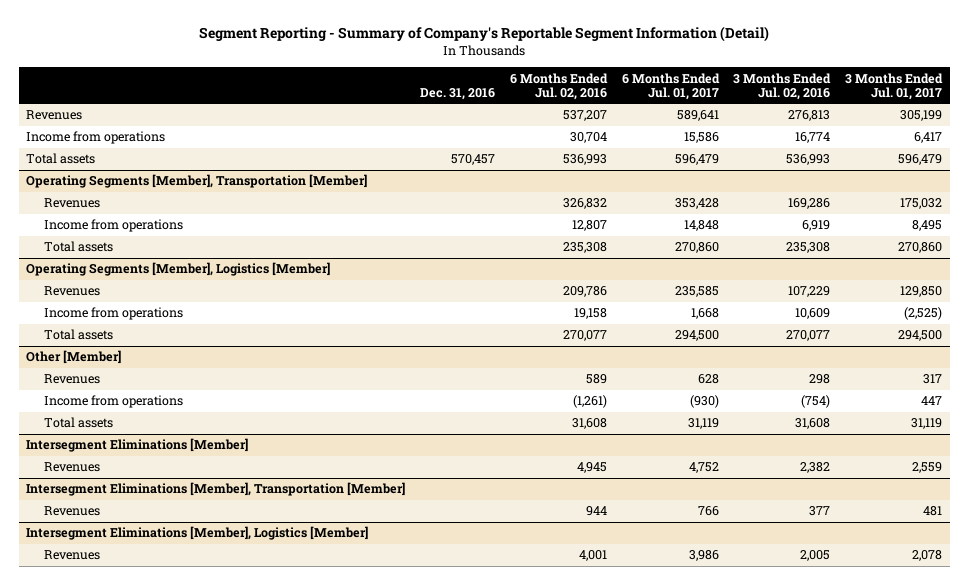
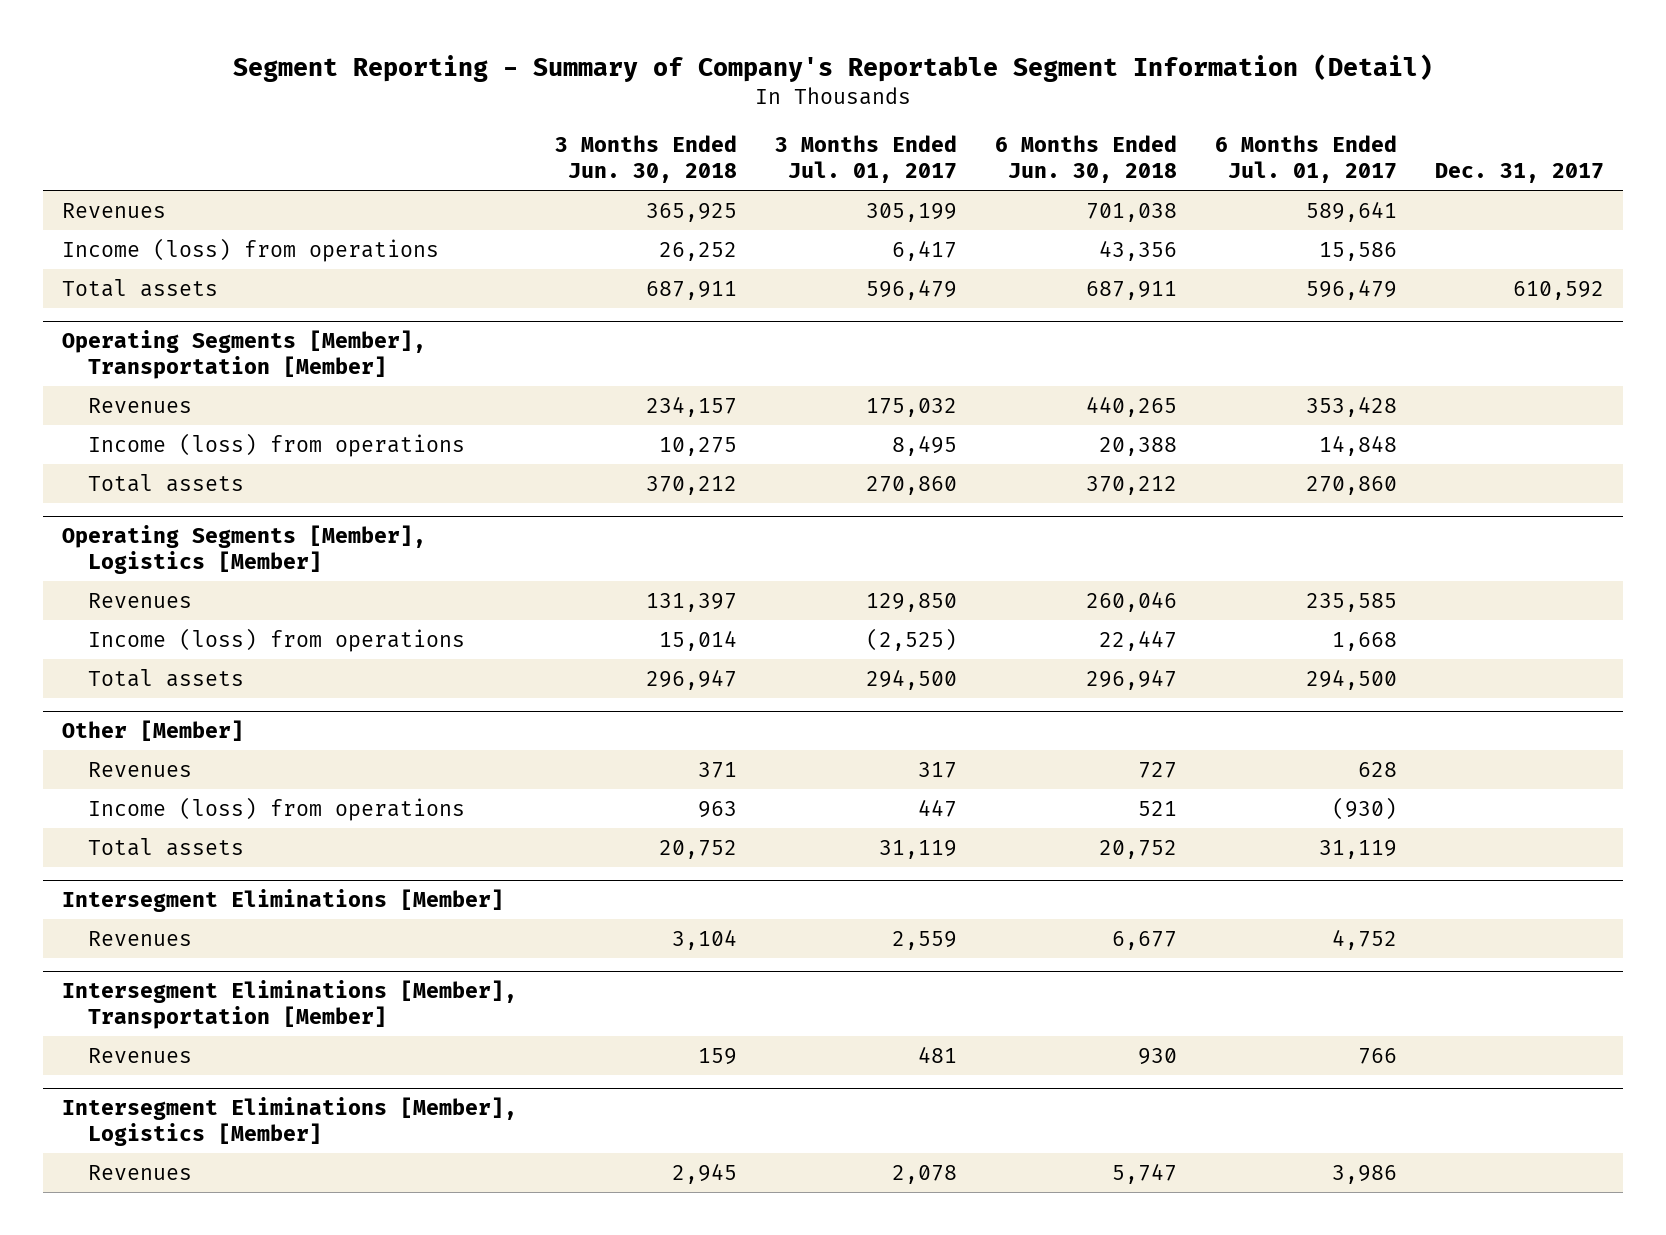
[420,88,496,101] Dec. 31, 2016 -> none
[509,72,608,101] 6 Months Ended Jul. 02, 2016 -> none
[733,72,832,101] 3 Months Ended Jul. 02, 2016 -> none
none -> [554,135,737,184] 3 Months Ended Jun. 30, 2018
none -> [994,135,1177,184] 6 Months Ended Jun. 30, 2018
none -> [1434,163,1604,184] Dec. 31, 2017
[26,131,166,145] Income from operations -> [61,237,439,262] Income (loss) from operations
[44,219,184,233] Income from operations -> [87,432,465,457] Income (loss) from operations
[44,307,184,321] Income from operations -> [87,627,465,652] Income (loss) from operations
[44,395,184,409] Income from operations -> [87,796,465,821] Income (loss) from operations

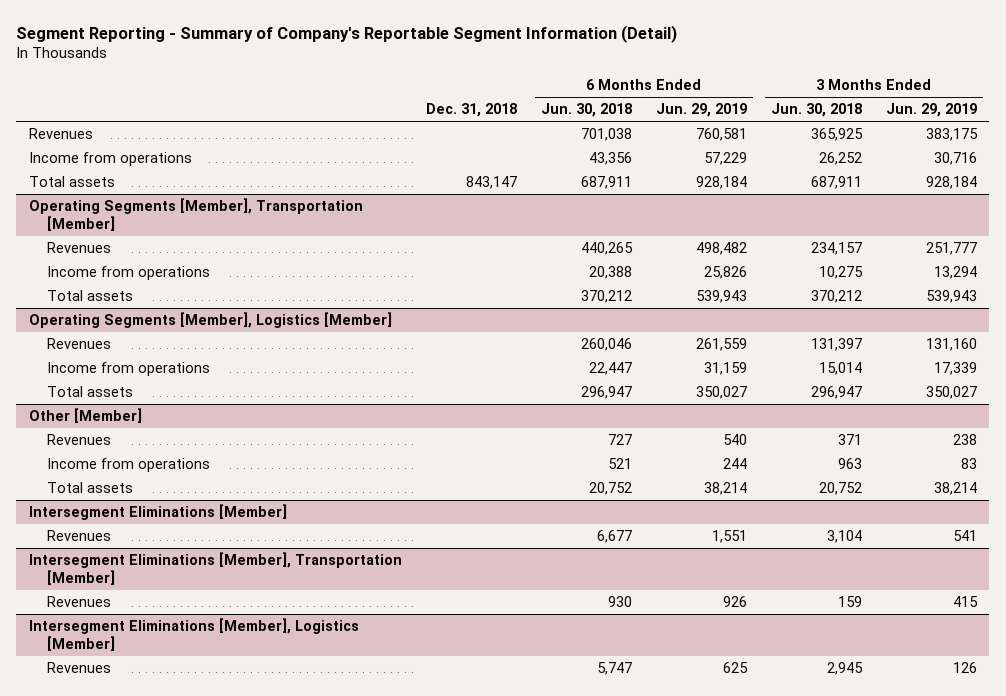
[774,135,957,184] 3 Months Ended Jul. 01, 2017 -> none
[1214,135,1397,184] 6 Months Ended Jul. 01, 2017 -> none
[1434,163,1604,184] Dec. 31, 2017 -> none
none -> [425,103,517,118] Dec. 31, 2018
none -> [656,103,748,118] Jun. 29, 2019
none -> [886,103,978,118] Jun. 29, 2019
[61,237,439,262] Income (loss) from operations -> [28,152,192,167] Income from operations
[87,432,465,457] Income (loss) from operations -> [46,266,210,281] Income from operations
[87,627,465,652] Income (loss) from operations -> [46,362,210,377] Income from operations
[87,796,465,821] Income (loss) from operations -> [46,458,210,473] Income from operations

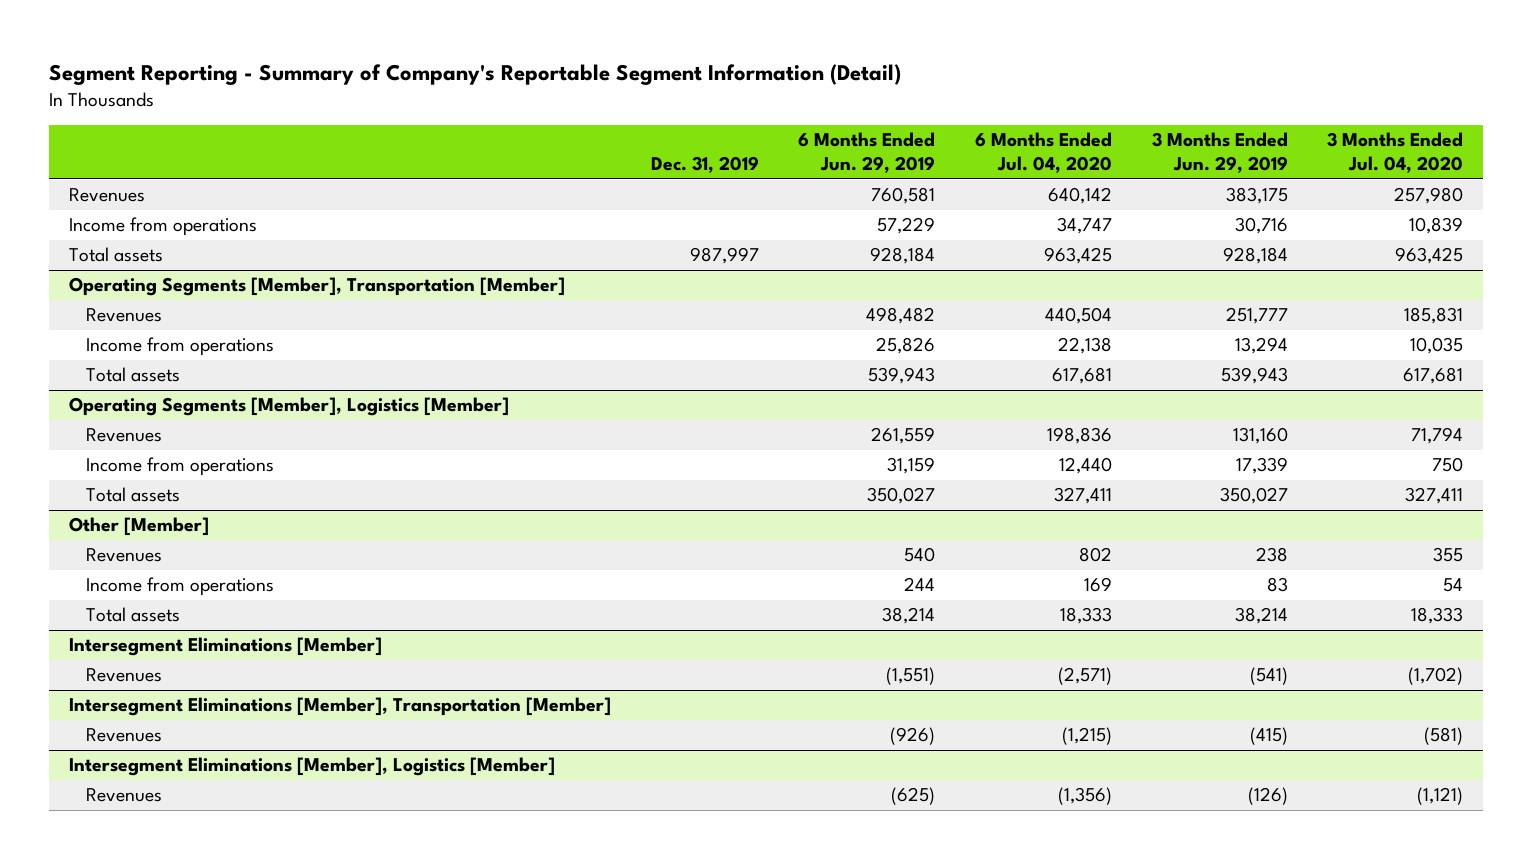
[425,103,517,118] Dec. 31, 2018 -> none
[540,103,632,118] Jun. 30, 2018 -> none
[771,103,863,118] Jun. 30, 2018 -> none
none -> [650,156,759,174] Dec. 31, 2019
none -> [974,132,1112,174] 6 Months Ended Jul. 04, 2020
none -> [1327,132,1464,174] 3 Months Ended Jul. 04, 2020
[712,530,748,544] 1,551 -> [886,667,936,686] (1,551)
[953,530,978,542] 541 -> [1249,667,1288,686] (541)
[723,596,748,608] 926 -> [890,727,936,746] (926)
[953,596,979,608] 415 -> [1249,727,1288,746] (415)
[723,662,749,674] 625 -> [891,787,936,806] (625)
[953,662,978,674] 126 -> [1247,787,1288,806] (126)

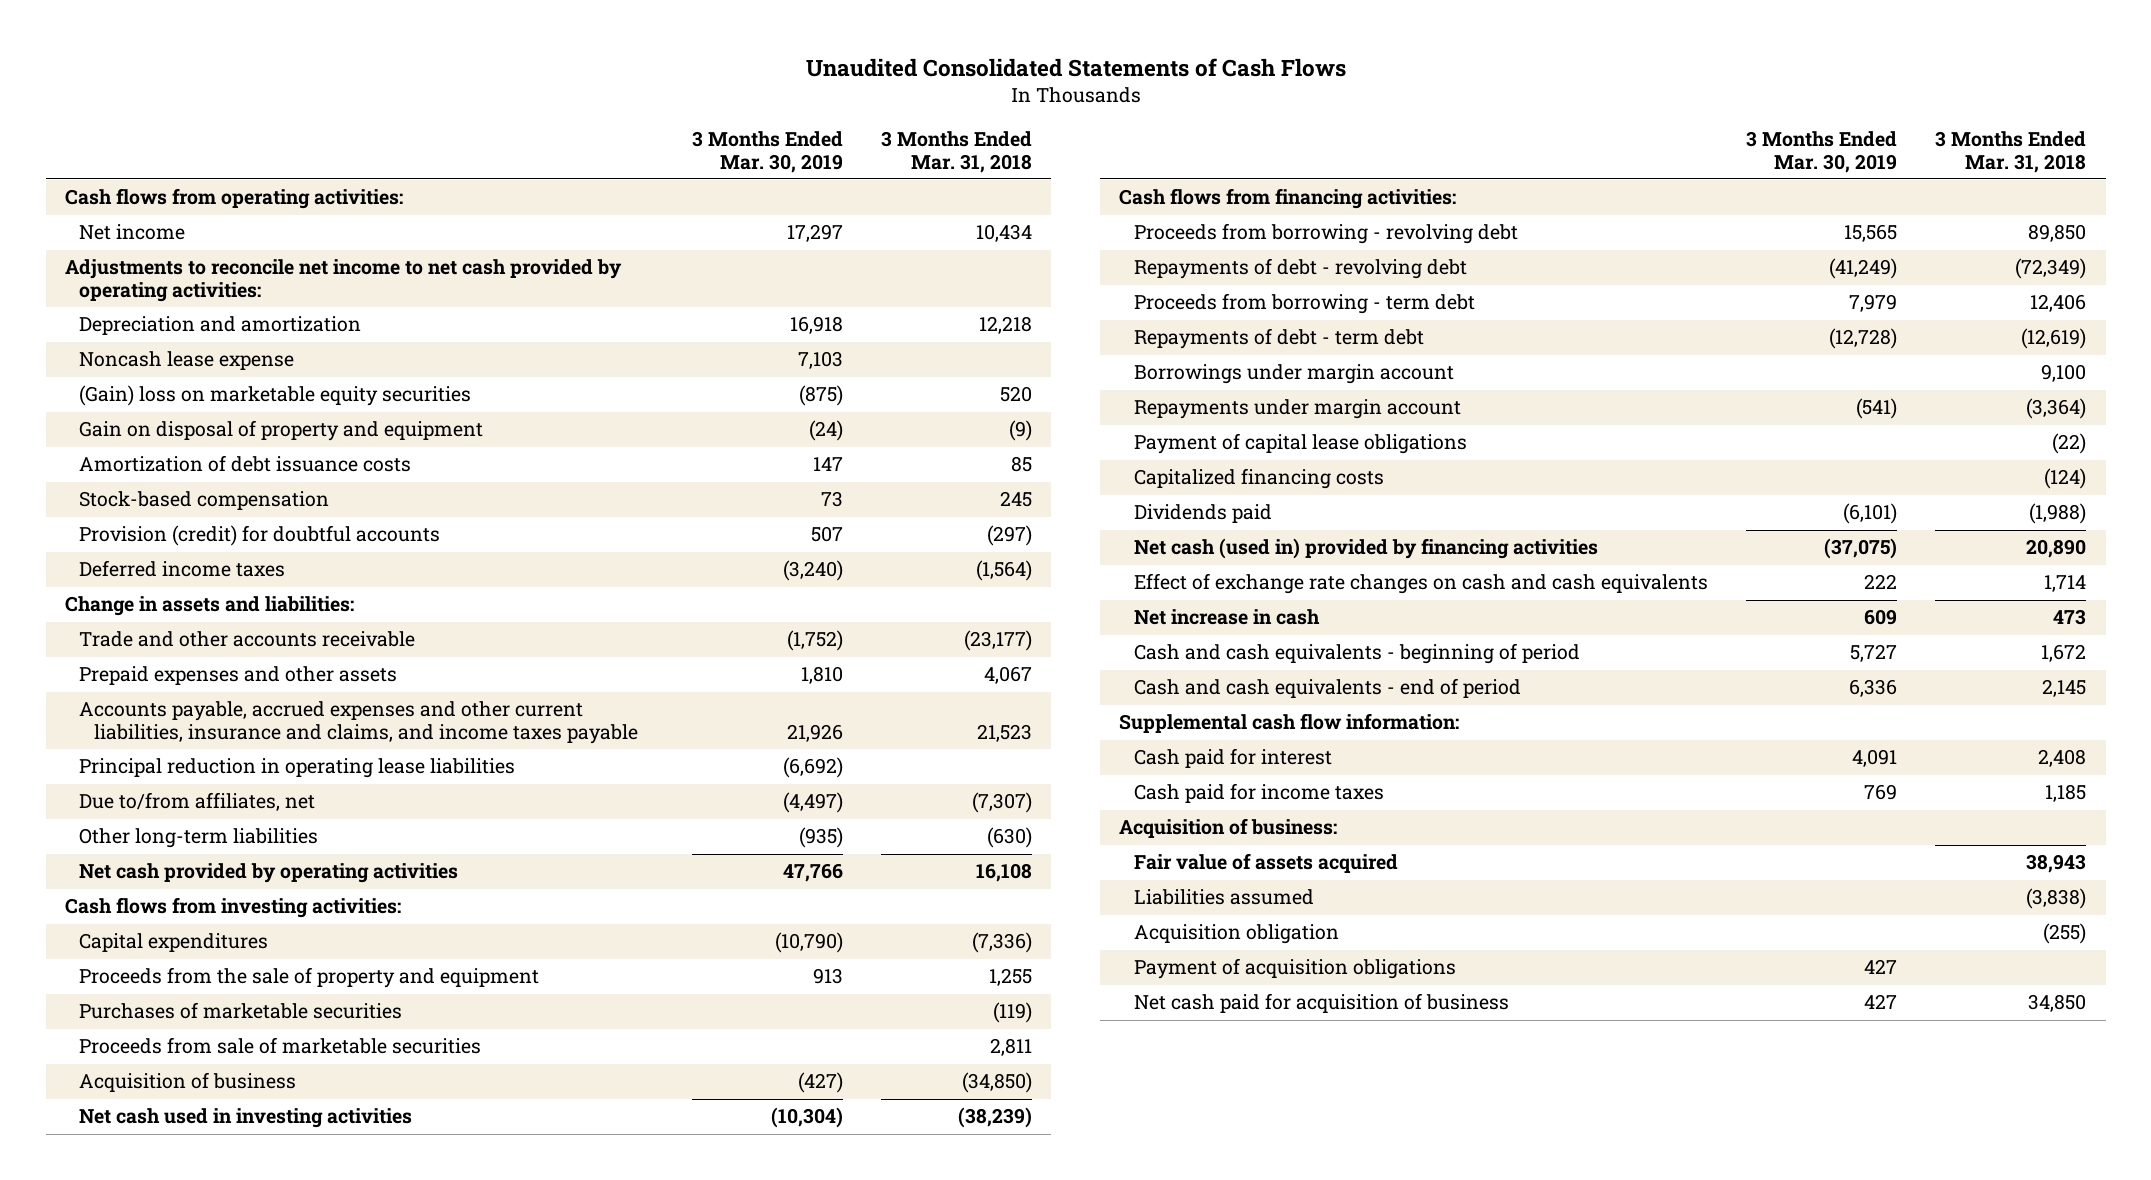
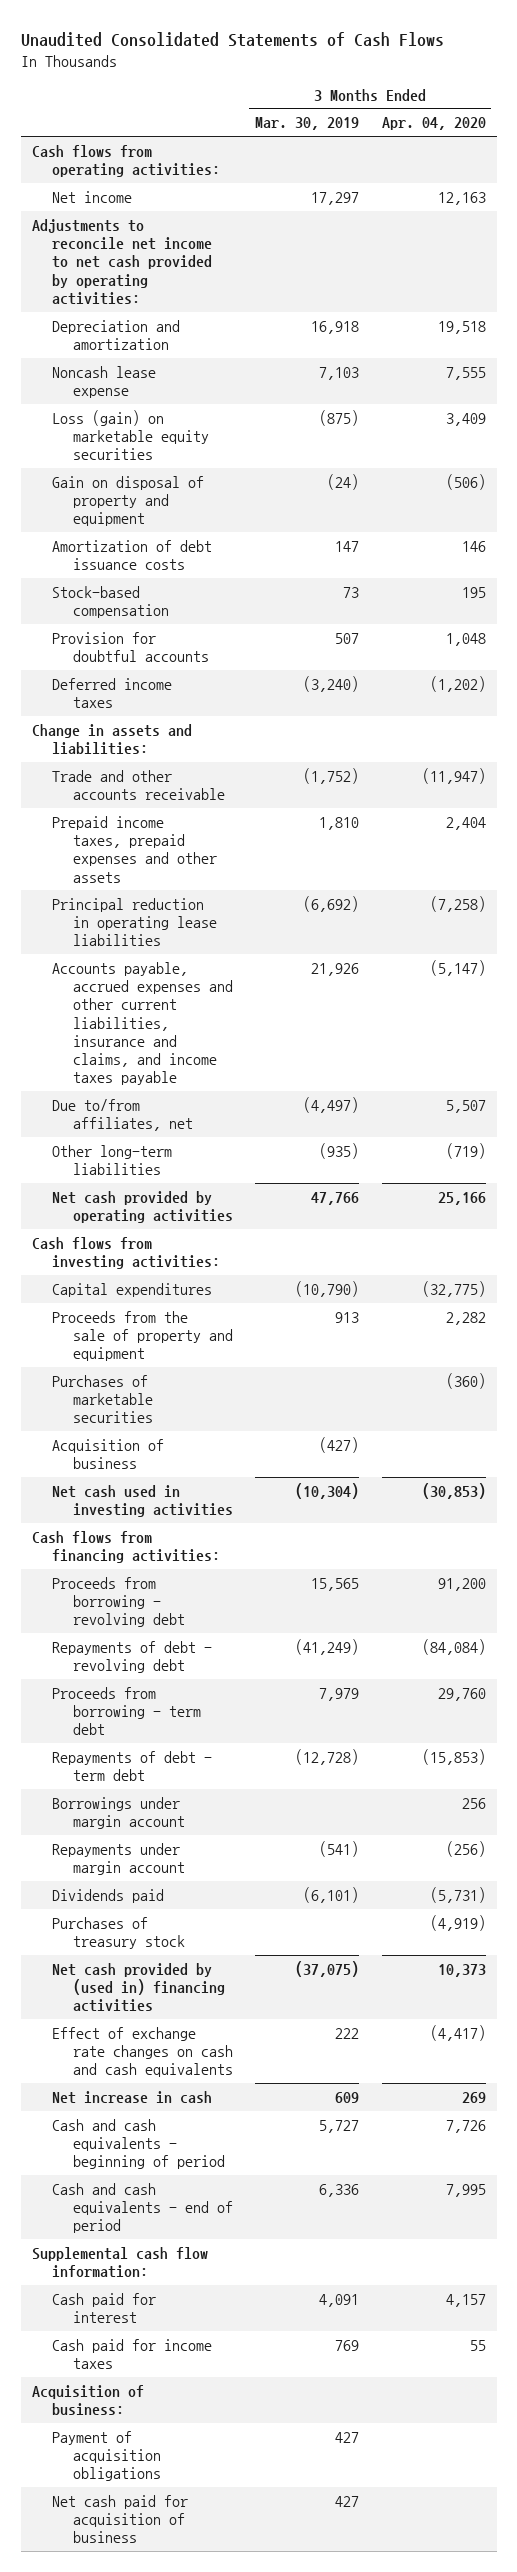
[881,130,1033,173] 3 Months Ended Mar. 31, 2018 -> none
none -> [381,117,486,131] Apr. 04, 2020
[79,385,472,407] (Gain) loss on marketable equity securities -> [52,409,209,461] Loss (gain) on marketable equity securities
[79,525,441,547] Provision (credit) for doubtful accounts -> [52,631,209,662] Provision for doubtful accounts
[79,666,398,686] Prepaid expenses and other assets -> [52,815,217,883] Prepaid income taxes, prepaid expenses and other assets
[79,701,638,744] Accounts payable, accrued expenses and other current liabilities, insurance and claims, and income taxes payable -> [52,961,233,1086] Accounts payable, accrued expenses and other current liabilities, insurance and claims, and income taxes payable
[79,1037,482,1055] Proceeds from sale of marketable securities -> none
[1133,433,1467,455] Payment of capital lease obligations -> none
[1133,468,1384,490] Capitalized financing costs -> none
none -> [52,1916,185,1949] Purchases of treasury stock
[1133,538,1598,560] Net cash (used in) provided by financing activities -> [52,1962,225,2013] Net cash provided by (used in) financing activities
[1133,853,1398,874] Fair value of assets acquired -> none
[1133,889,1314,906] Liabilities assumed -> none
[1133,924,1339,945] Acquisition obligation -> none

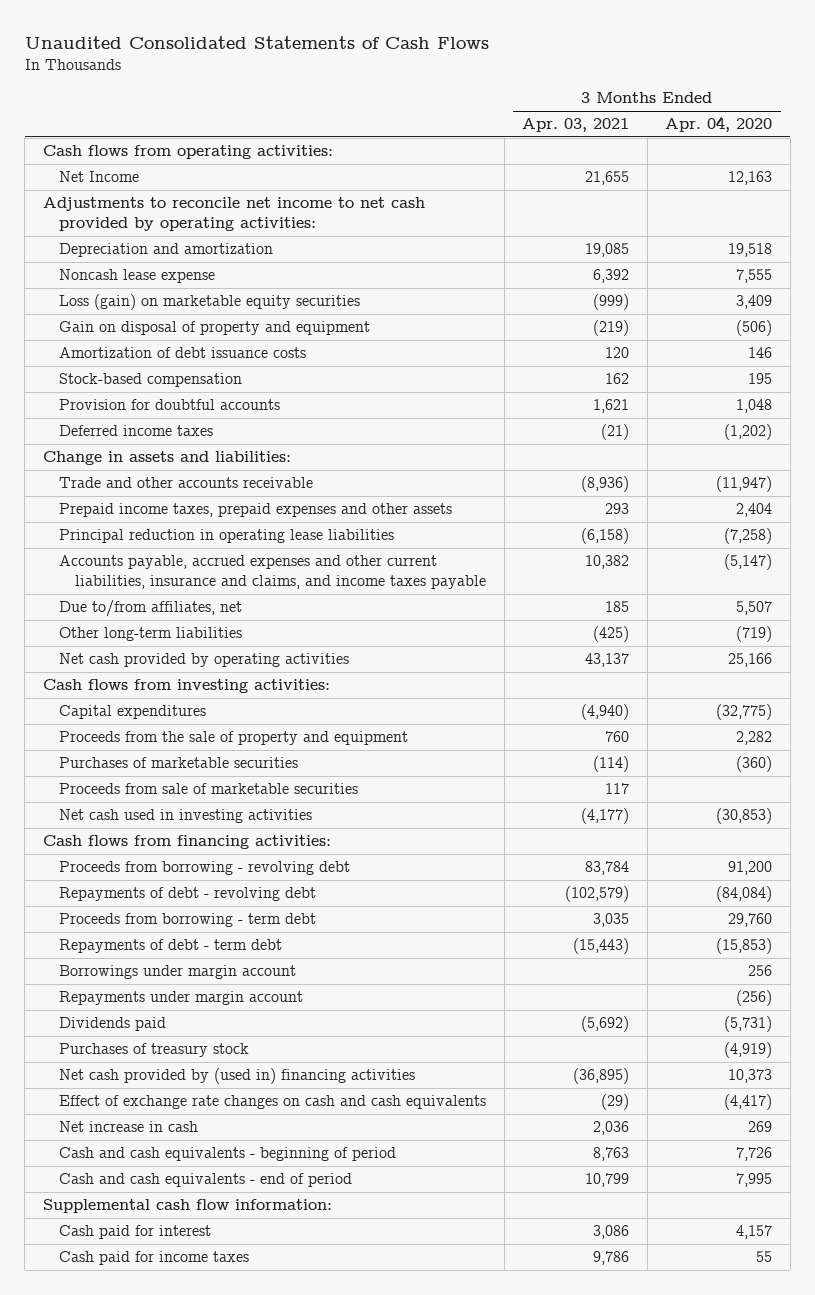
[255,117,360,131] Mar. 30, 2019 -> none
none -> [522,118,630,133] Apr. 03, 2021
[52,190,133,203] Net income -> [59,171,140,183] Net Income
[52,1438,165,1469] Acquisition of business -> none
none -> [59,783,359,795] Proceeds from sale of marketable securities
[31,2384,144,2415] Acquisition of business: -> none
[52,2430,161,2482] Payment of acquisition obligations -> none
[52,2494,189,2544] Net cash paid for acquisition of business -> none

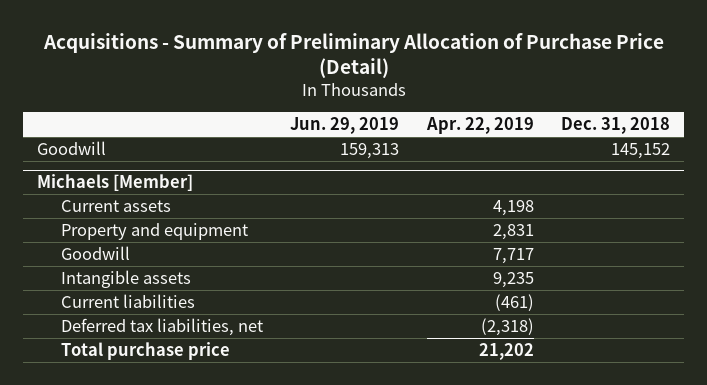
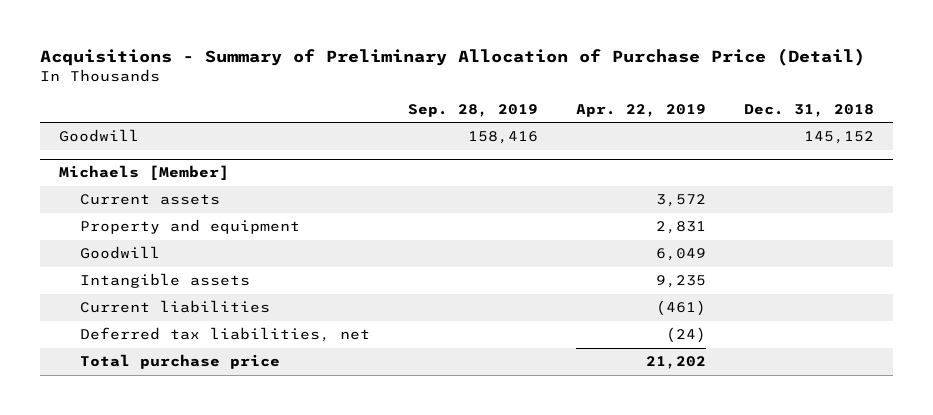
[290,117,400,135] Jun. 29, 2019 -> none
none -> [408,103,539,117] Sep. 28, 2019
[492,199,534,216] 4,198 -> [655,194,706,208] 3,572
[492,247,534,264] 7,717 -> [655,248,706,262] 6,049
[480,317,534,336] (2,318) -> [665,327,706,344] (24)

